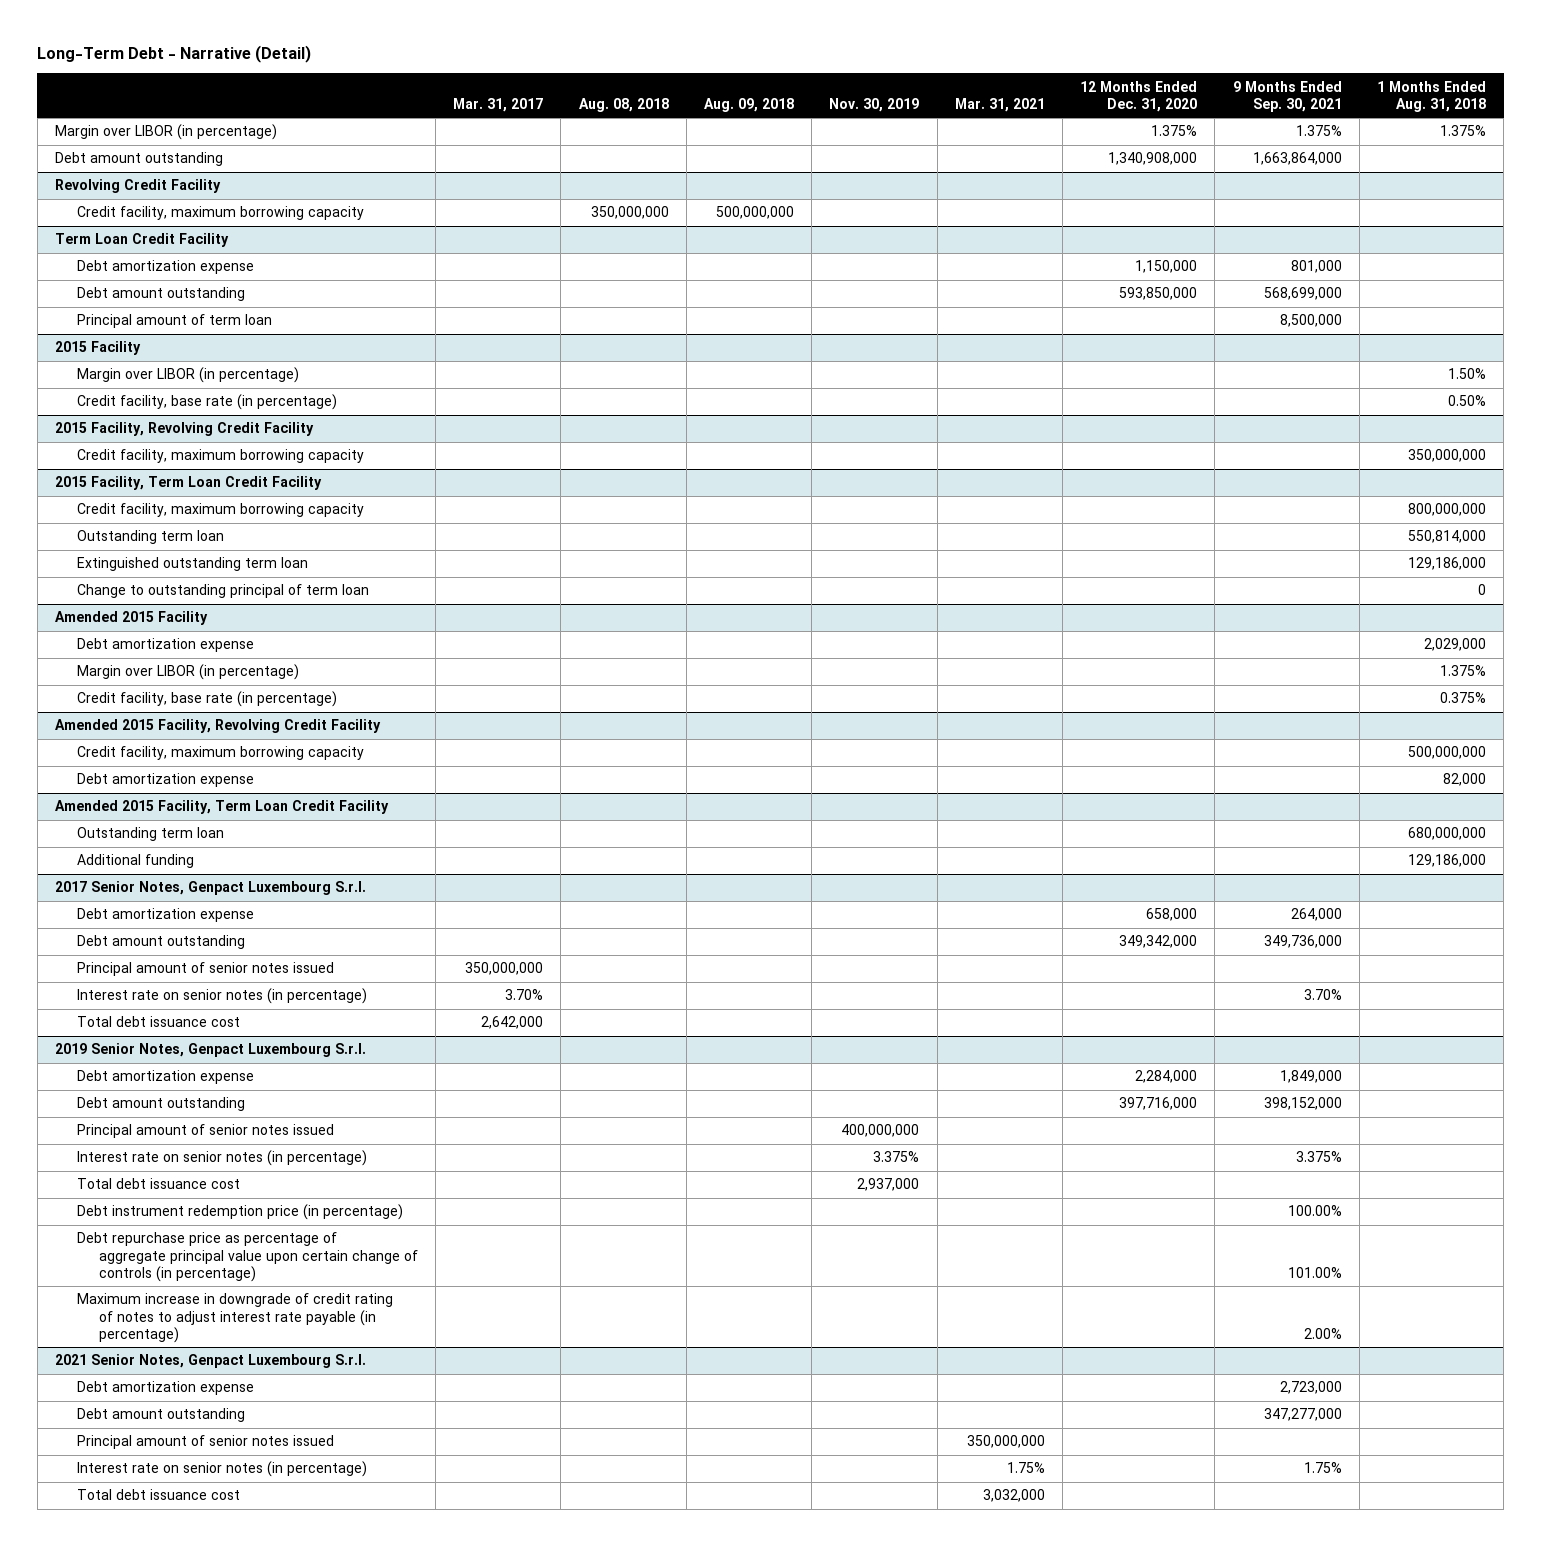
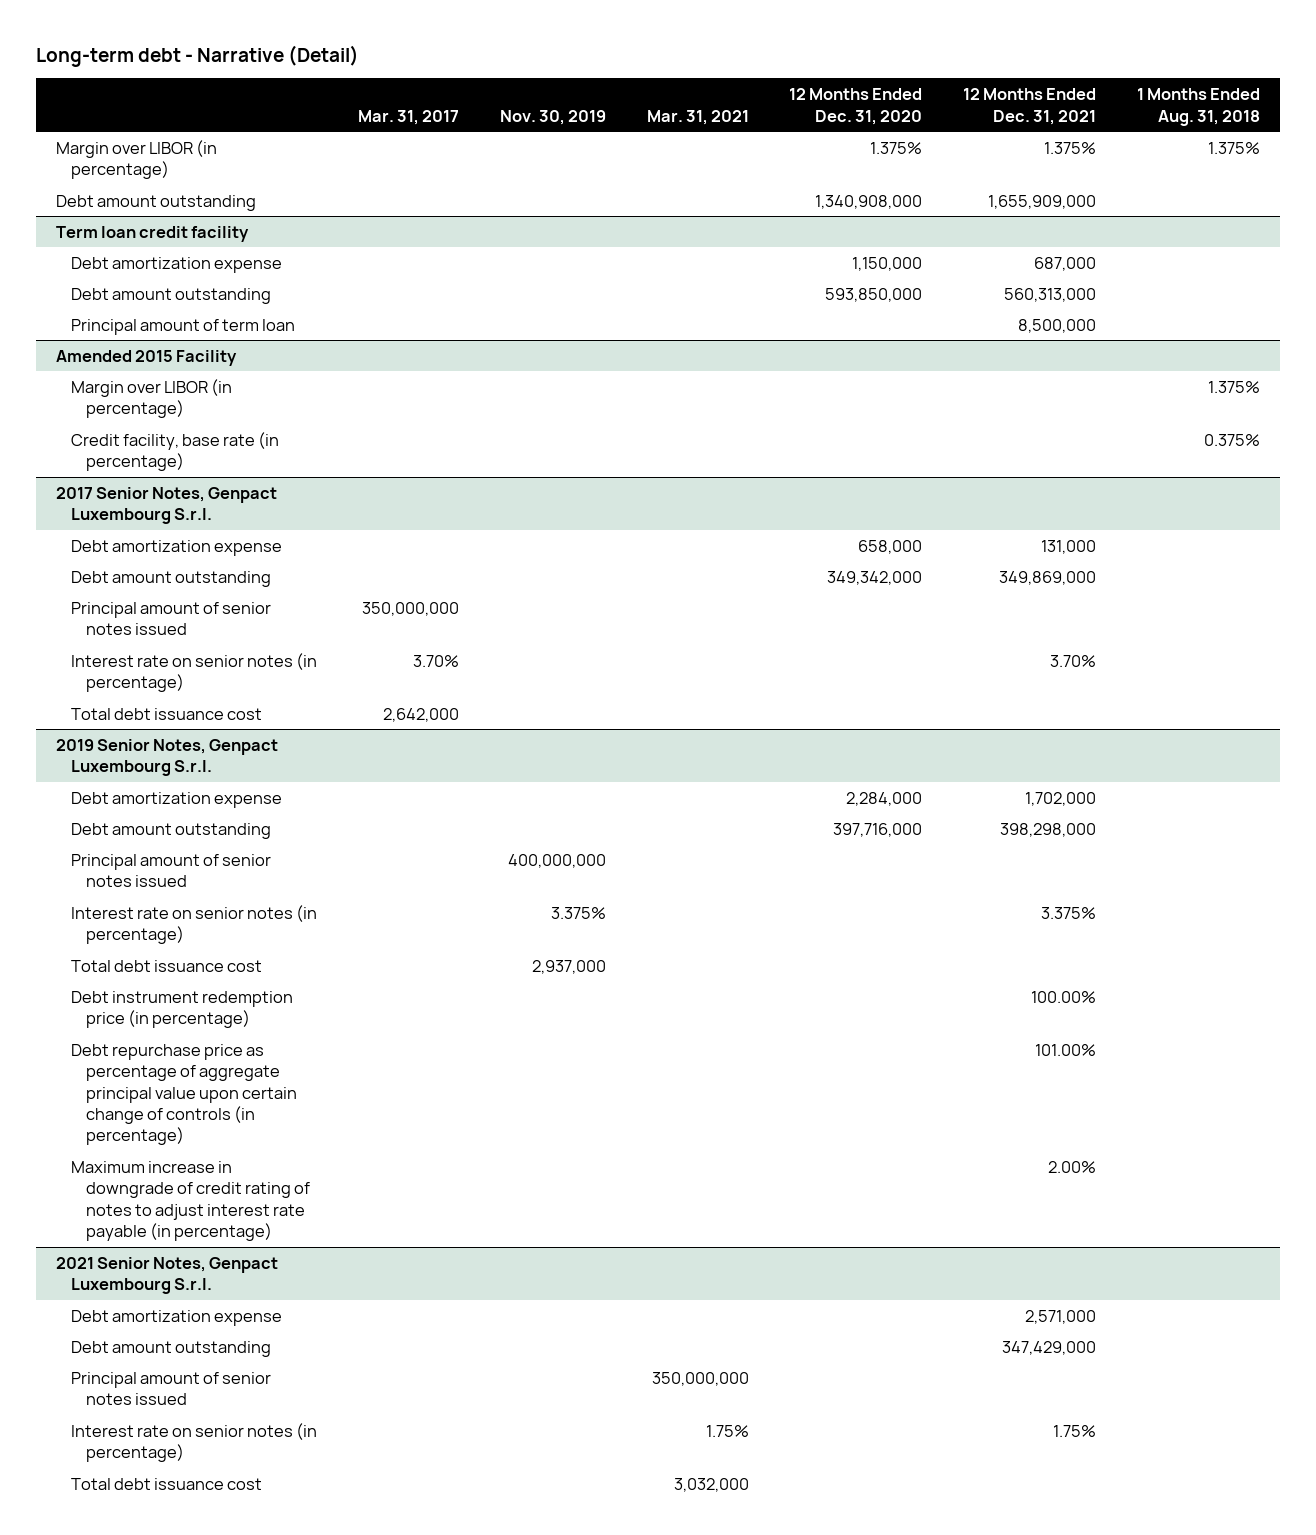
[37,45,312,64] Long-Term Debt - Narrative (Detail) -> [35,44,359,67] Long-term debt - Narrative (Detail)
[578,97,669,112] Aug. 08, 2018 -> none
[704,97,795,112] Aug. 09, 2018 -> none
[1232,80,1342,112] 9 Months Ended Sep. 30, 2021 -> none
none -> [963,88,1097,125] 12 Months Ended Dec. 31, 2021
[55,179,222,194] Revolving Credit Facility -> none
[76,206,364,221] Credit facility, maximum borrowing capacity -> none
[55,233,230,248] Term Loan Credit Facility -> [56,225,250,242] Term loan credit facility
[55,341,142,356] 2015 Facility -> none
[76,367,299,384] Margin over LIBOR (in percentage) -> none
[76,394,337,411] Credit facility, base rate (in percentage) -> none
[55,422,315,437] 2015 Facility, Revolving Credit Facility -> none
[76,449,364,464] Credit facility, maximum borrowing capacity -> none
[55,476,323,491] 2015 Facility, Term Loan Credit Facility -> none
[76,503,364,518] Credit facility, maximum borrowing capacity -> none
[76,530,224,545] Outstanding term loan -> none
[76,557,308,572] Extinguished outstanding term loan -> none
[76,584,369,599] Change to outstanding principal of term loan -> none
[76,638,254,653] Debt amortization expense -> none
[55,719,382,734] Amended 2015 Facility, Revolving Credit Facility -> none
[76,746,364,761] Credit facility, maximum borrowing capacity -> none
[76,773,254,788] Debt amortization expense -> none
[55,800,390,815] Amended 2015 Facility, Term Loan Credit Facility -> none
[76,827,224,842] Outstanding term loan -> none
[76,854,194,869] Additional funding -> none

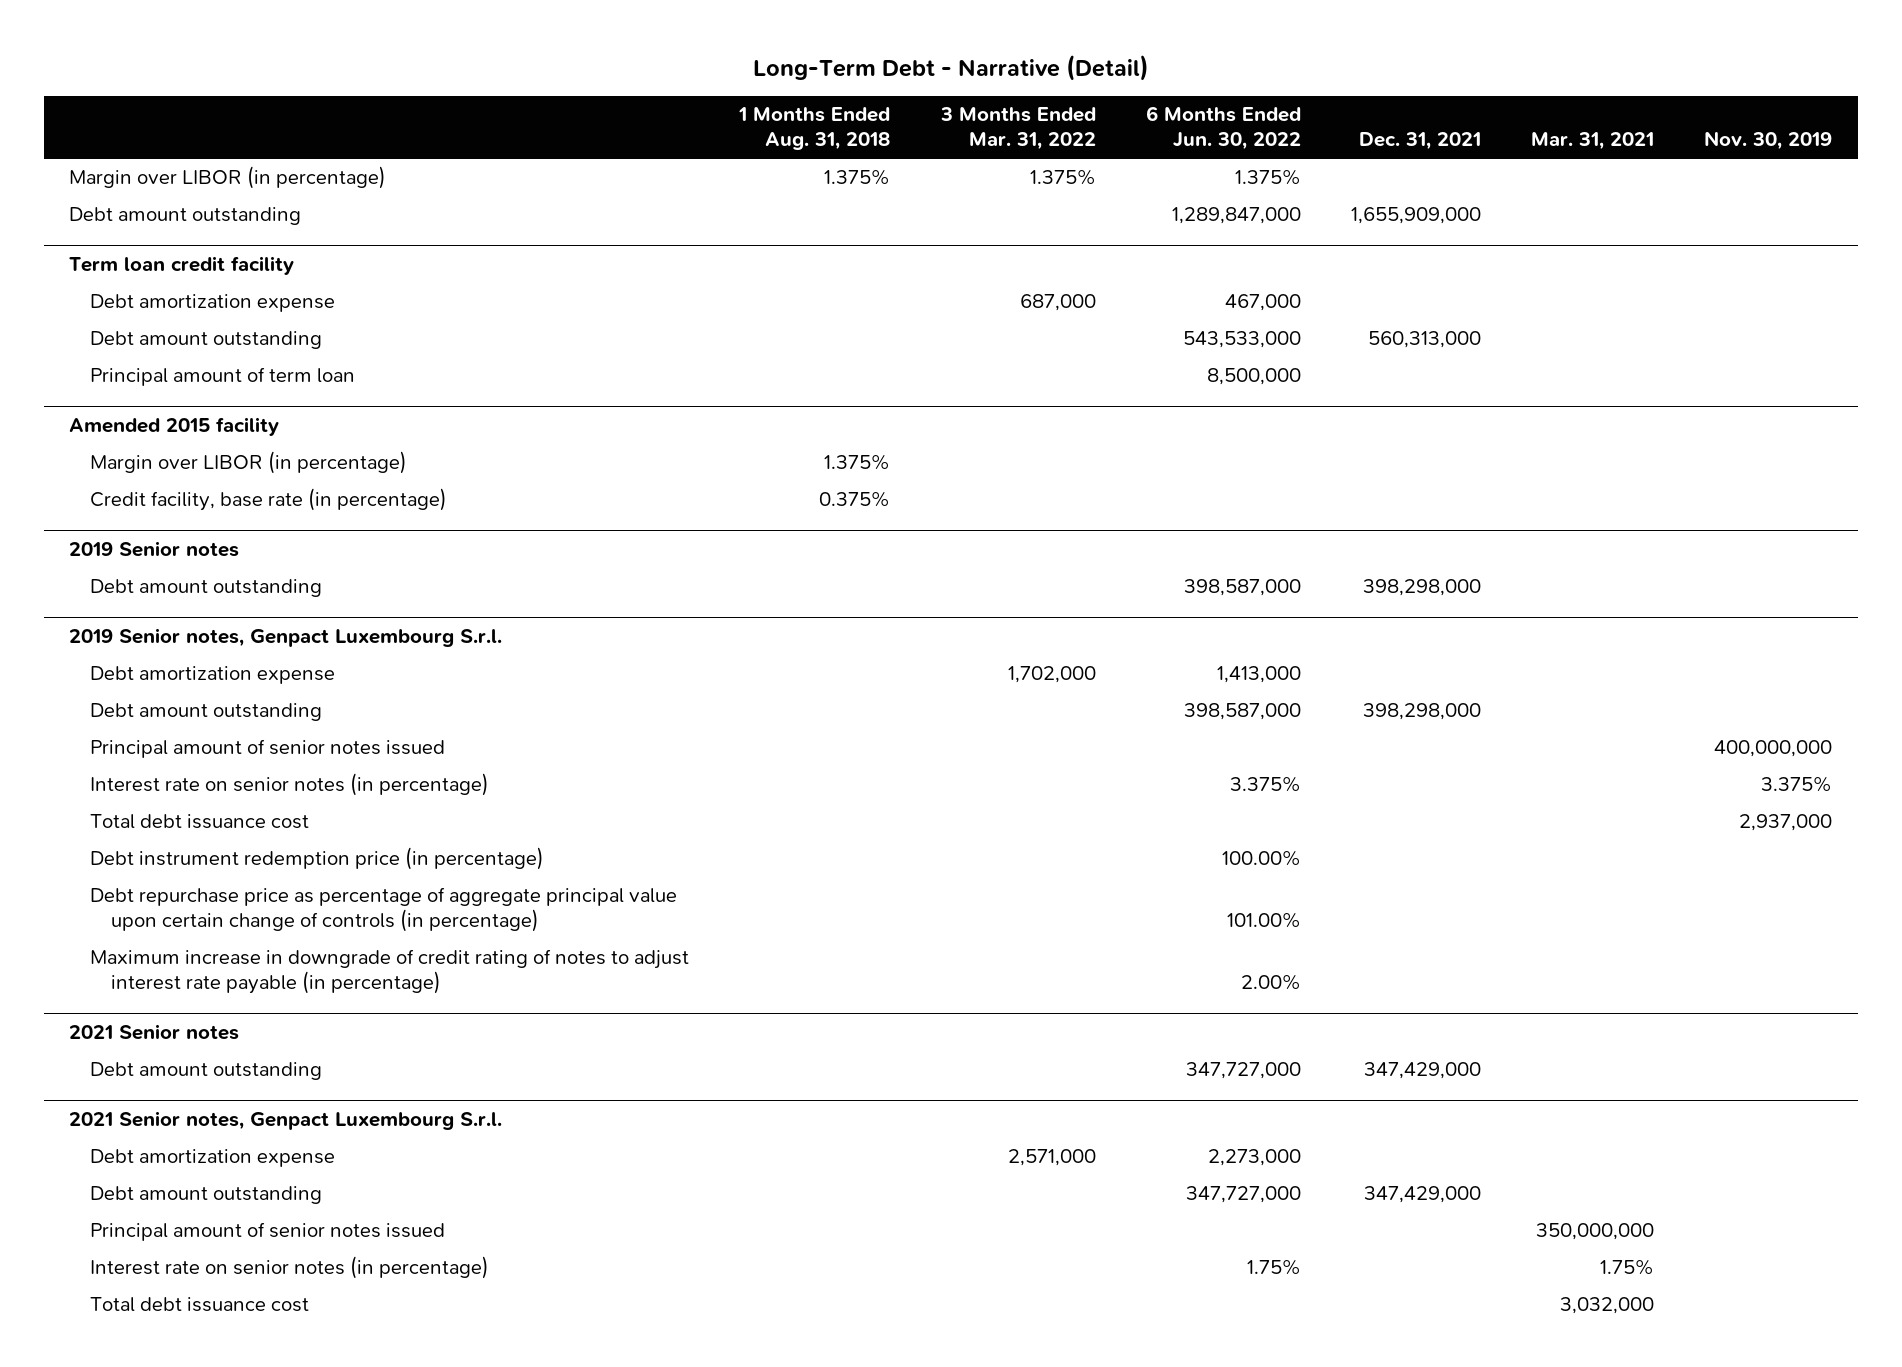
[35,44,359,67] Long-term debt - Narrative (Detail) -> [752,54,1149,81] Long-Term Debt - Narrative (Detail)
[357,109,459,125] Mar. 31, 2017 -> none
[789,88,923,125] 12 Months Ended Dec. 31, 2020 -> none
[963,88,1097,125] 12 Months Ended Dec. 31, 2021 -> none
none -> [939,107,1096,151] 3 Months Ended Mar. 31, 2022
none -> [1145,106,1301,151] 6 Months Ended Jun. 30, 2022
none -> [1358,132,1481,151] Dec. 31, 2021
[56,349,238,366] Amended 2015 Facility -> [69,416,280,436] Amended 2015 facility
[56,486,278,525] 2017 Senior Notes, Genpact Luxembourg S.r.l. -> none
[71,539,283,556] Debt amortization expense -> none
[71,570,272,587] Debt amount outstanding -> none
[71,601,272,636] Principal amount of senior notes issued -> none
[71,652,318,693] Interest rate on senior notes (in percentage) -> none
[71,707,263,720] Total debt issuance cost -> none
none -> [69,540,240,557] 2019 Senior notes
none -> [90,579,323,598] Debt amount outstanding
[56,738,279,777] 2019 Senior Notes, Genpact Luxembourg S.r.l. -> [69,627,503,647] 2019 Senior notes, Genpact Luxembourg S.r.l.
none -> [69,1023,240,1040] 2021 Senior notes
none -> [90,1062,323,1081] Debt amount outstanding
[56,1256,279,1295] 2021 Senior Notes, Genpact Luxembourg S.r.l. -> [69,1110,503,1130] 2021 Senior notes, Genpact Luxembourg S.r.l.

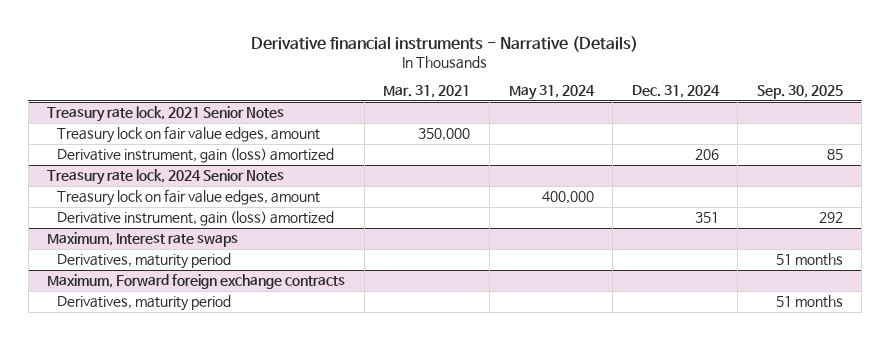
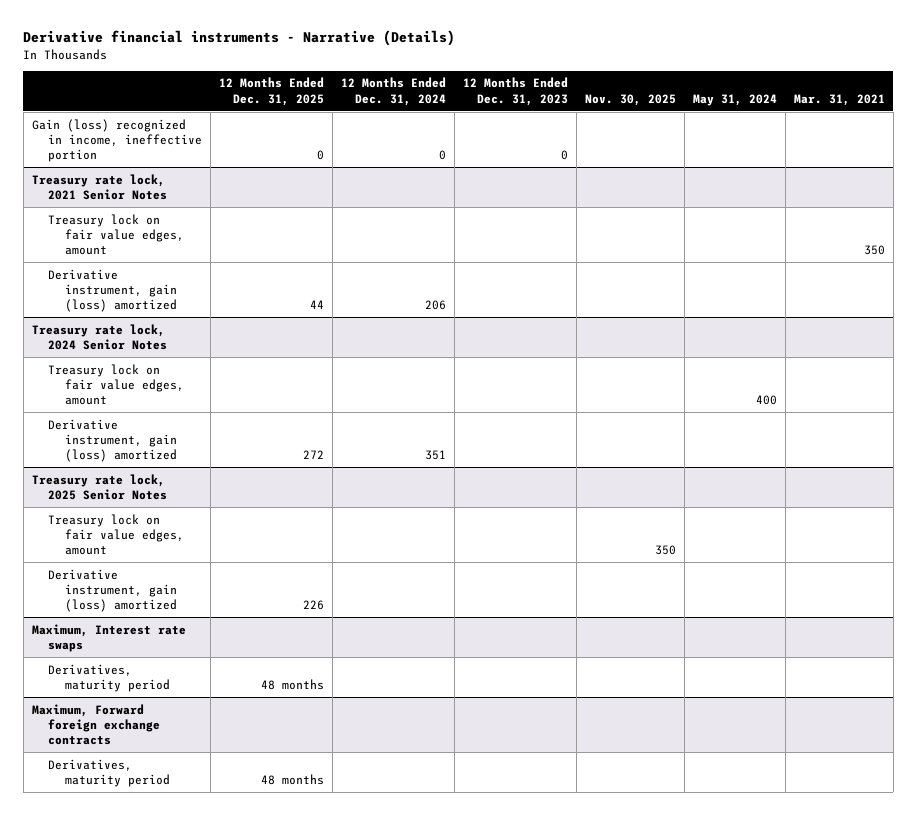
[631,85,720,99] Dec. 31, 2024 -> none
[756,85,843,100] Sep. 30, 2025 -> none
none -> [219,77,325,106] 12 Months Ended Dec. 31, 2025
none -> [341,77,447,106] 12 Months Ended Dec. 31, 2024
none -> [463,77,569,106] 12 Months Ended Dec. 31, 2023
none -> [585,93,677,106] Nov. 30, 2025
none -> [31,118,203,163] Gain (loss) recognized in income, ineffective portion
[418,128,471,142] 350,000 -> [863,245,885,256] 350
[541,191,594,205] 400,000 -> [756,395,778,406] 400
none -> [31,473,168,500] Treasury rate lock, 2025 Senior Notes
none -> [48,513,184,556] Treasury lock on fair value edges, amount
none -> [48,568,177,613] Derivative instrument, gain (loss) amortized

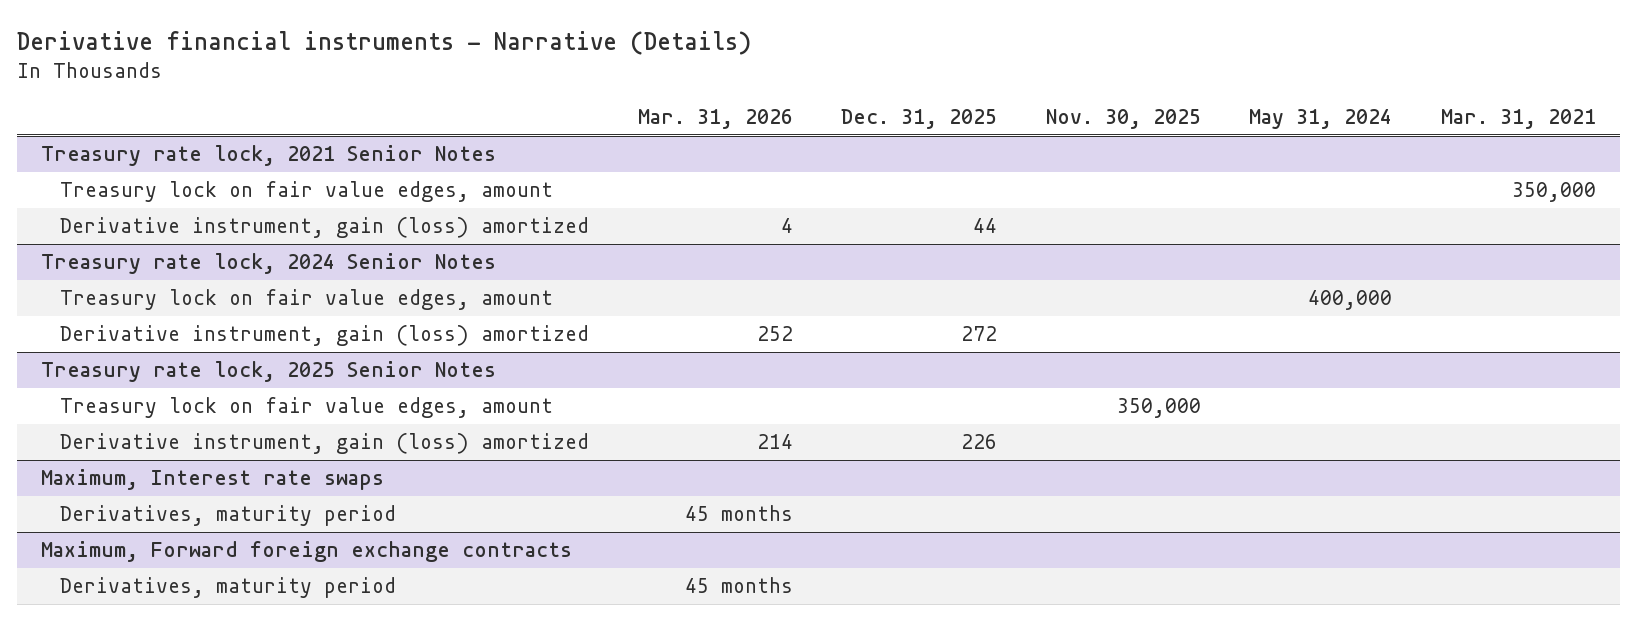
[219,77,325,106] 12 Months Ended Dec. 31, 2025 -> none
[341,77,447,106] 12 Months Ended Dec. 31, 2024 -> none
[463,77,569,106] 12 Months Ended Dec. 31, 2023 -> none
none -> [637,109,793,130] Mar. 31, 2026
none -> [841,109,998,130] Dec. 31, 2025
[31,118,203,163] Gain (loss) recognized in income, ineffective portion -> none
[863,245,885,256] 350 -> [1511,182,1596,203] 350,000
[756,395,778,406] 400 -> [1308,290,1393,311] 400,000
[655,545,677,556] 350 -> [1116,398,1201,419] 350,000

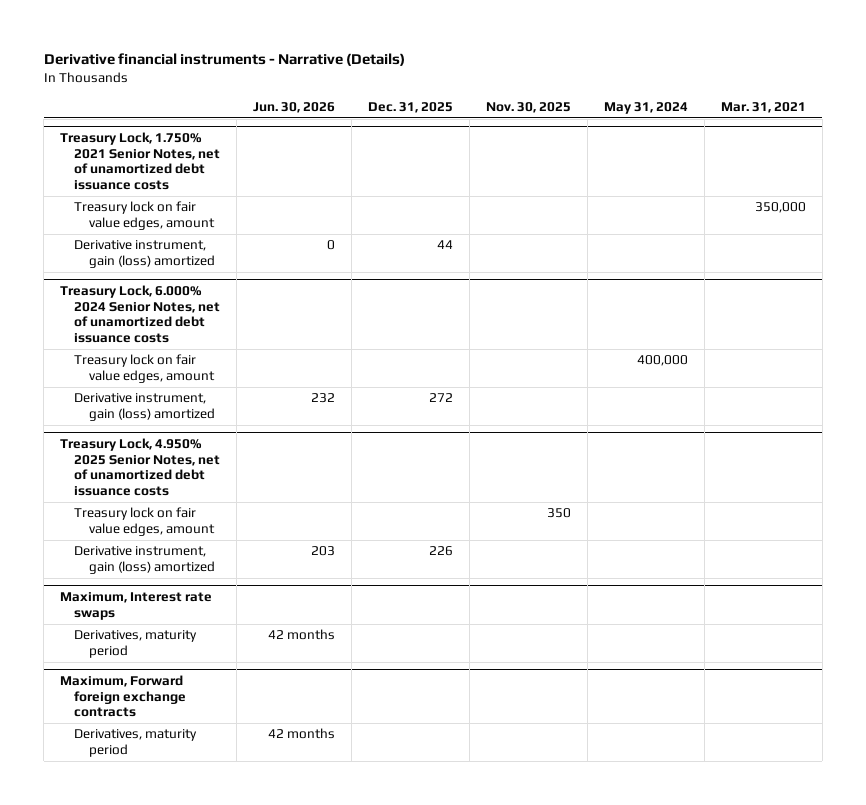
[637,109,793,130] Mar. 31, 2026 -> none
none -> [253,101,336,113] Jun. 30, 2026
[41,145,497,167] Treasury rate lock, 2021 Senior Notes -> [59,132,221,191] Treasury Lock, 1.750% 2021 Senior Notes, net of unamortized debt issuance costs
[41,253,497,275] Treasury rate lock, 2024 Senior Notes -> [59,285,221,344] Treasury Lock, 6.000% 2024 Senior Notes, net of unamortized debt issuance costs
[41,361,497,383] Treasury rate lock, 2025 Senior Notes -> [59,438,221,497] Treasury Lock, 4.950% 2025 Senior Notes, net of unamortized debt issuance costs
[1116,398,1201,419] 350,000 -> [546,508,571,519] 350

